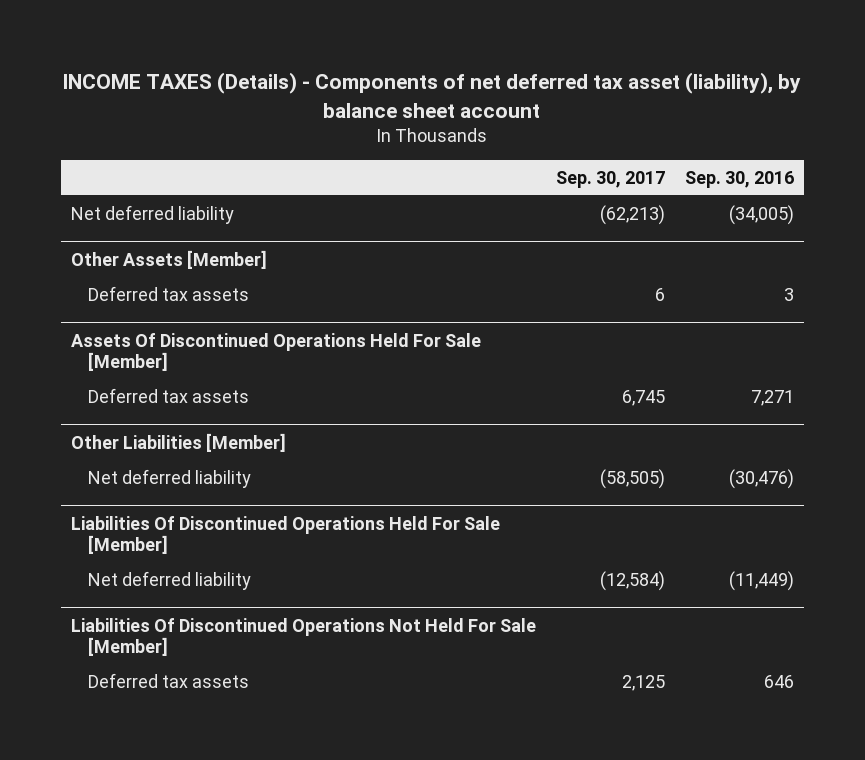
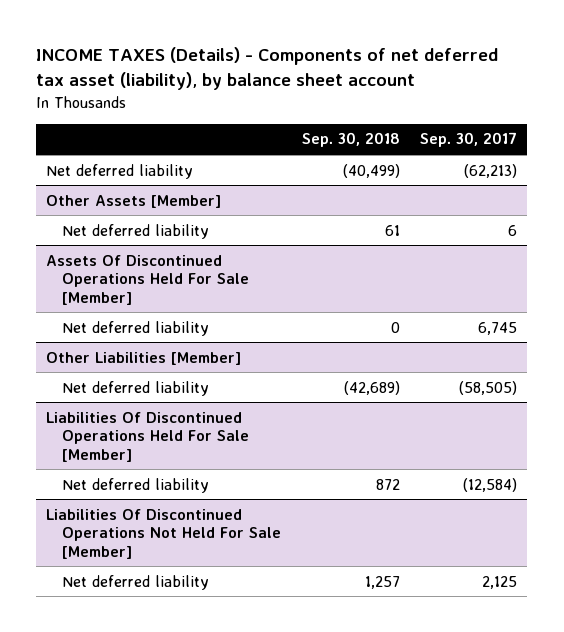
[684,170,794,188] Sep. 30, 2016 -> none
none -> [301,132,400,148] Sep. 30, 2018
[87,285,249,301] Deferred tax assets -> [62,223,210,239] Net deferred liability
[87,387,249,403] Deferred tax assets -> [62,320,210,336] Net deferred liability
[87,672,249,688] Deferred tax assets -> [62,574,210,590] Net deferred liability

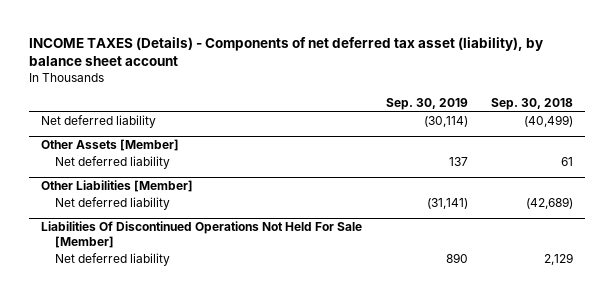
[420,132,518,148] Sep. 30, 2017 -> none
none -> [385,98,468,111] Sep. 30, 2019
[46,254,250,305] Assets Of Discontinued Operations Held For Sale [Member] -> none
[62,320,210,336] Net deferred liability -> none
[46,411,250,462] Liabilities Of Discontinued Operations Held For Sale [Member] -> none
[62,477,210,493] Net deferred liability -> none
[364,575,400,589] 1,257 -> [544,252,574,265] 2,129

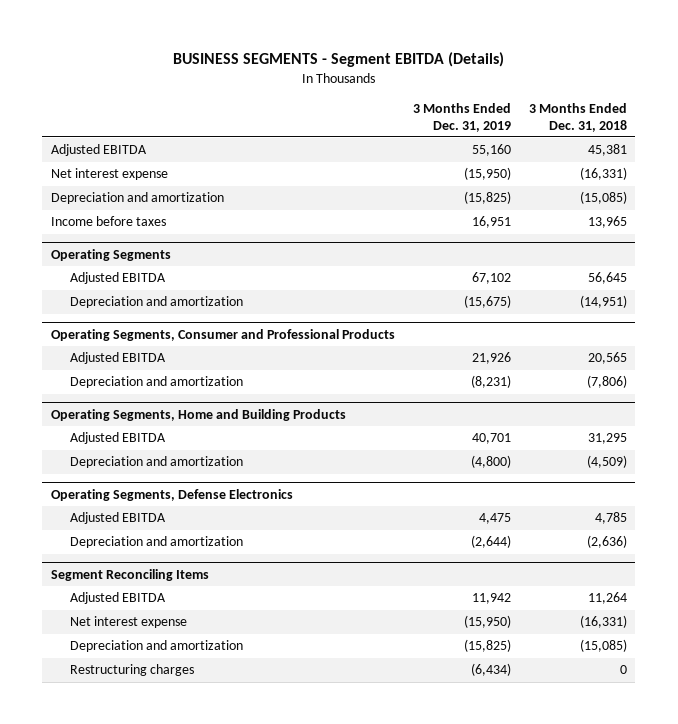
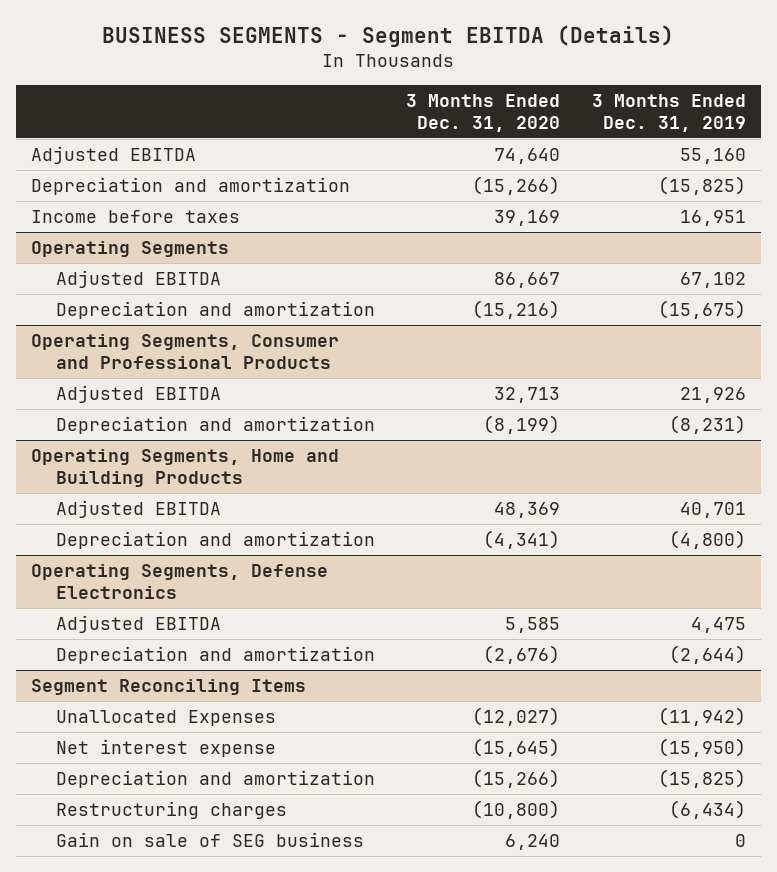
[528,103,627,132] 3 Months Ended Dec. 31, 2018 -> none
none -> [406,93,561,132] 3 Months Ended Dec. 31, 2020
[51,168,169,181] Net interest expense -> none
[69,592,166,605] Adjusted EBITDA -> none
none -> [56,710,277,727] Unallocated Expenses
none -> [56,832,365,848] Gain on sale of SEG business

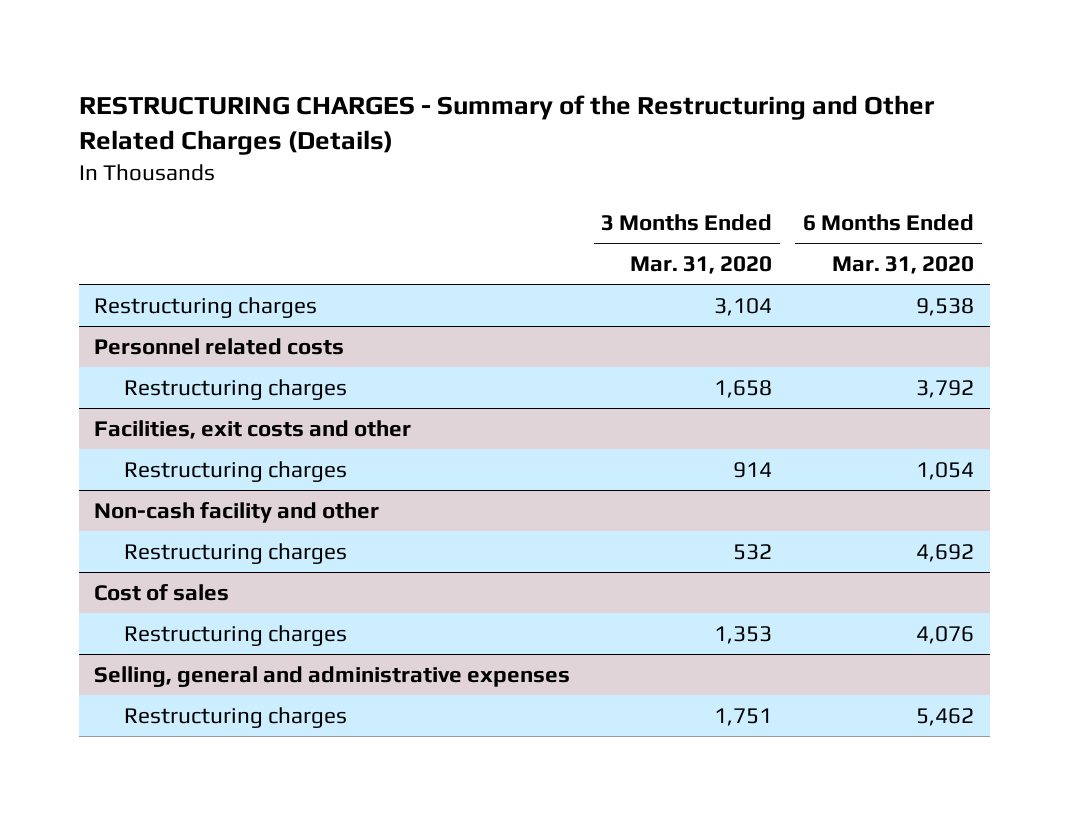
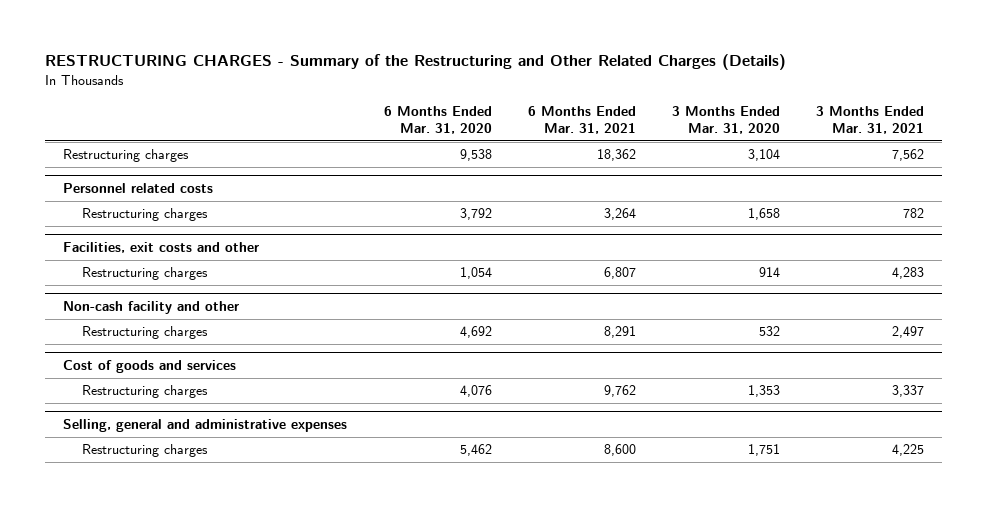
none -> [527,106,636,135] 6 Months Ended Mar. 31, 2021
none -> [816,106,925,135] 3 Months Ended Mar. 31, 2021
[94,583,230,601] Cost of sales -> [63,359,237,373] Cost of goods and services

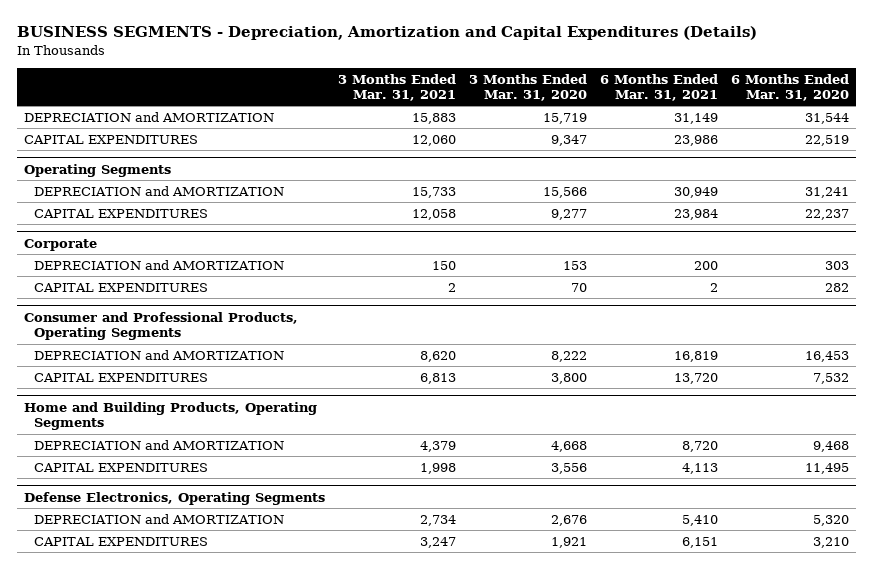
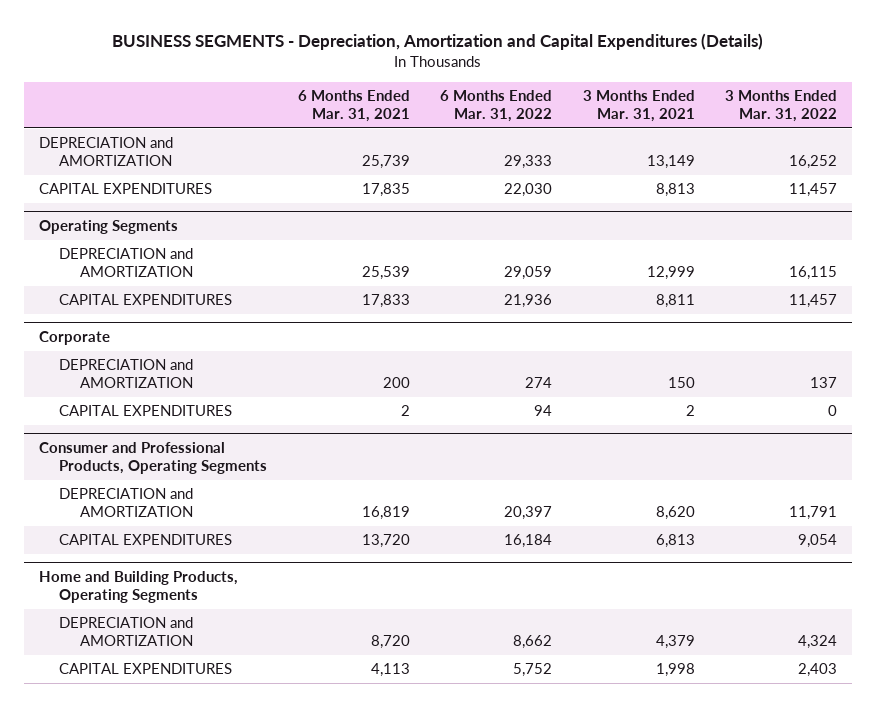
[468,73,587,102] 3 Months Ended Mar. 31, 2020 -> none
[731,73,850,102] 6 Months Ended Mar. 31, 2020 -> none
none -> [440,90,553,123] 6 Months Ended Mar. 31, 2022
none -> [724,90,837,123] 3 Months Ended Mar. 31, 2022
[411,112,456,124] 15,883 -> [646,155,695,170] 13,149
[674,112,719,124] 31,149 -> [361,155,410,170] 25,739
[411,134,456,146] 12,060 -> [655,183,695,198] 8,813
[674,134,719,146] 23,986 -> [361,183,410,198] 17,835
[411,186,456,198] 15,733 -> [646,266,695,281] 12,999
[674,186,719,198] 30,949 -> [361,266,410,281] 25,539
[411,208,456,220] 12,058 -> [655,294,695,309] 8,811
[674,208,719,220] 23,984 -> [361,294,410,309] 17,833
[23,491,325,505] Defense Electronics, Operating Segments -> none
[33,513,284,524] DEPRECIATION and AMORTIZATION -> none
[33,536,208,546] CAPITAL EXPENDITURES -> none

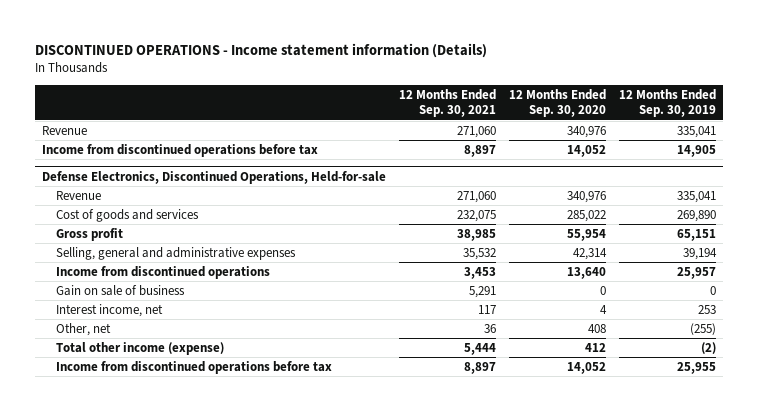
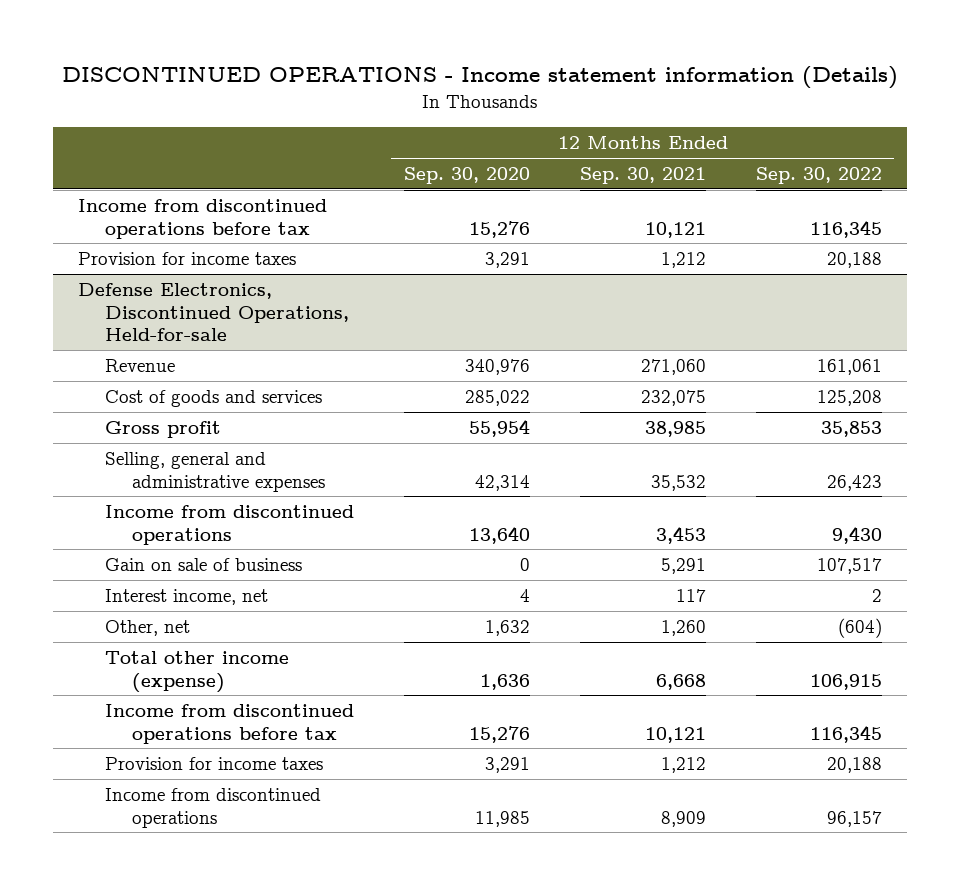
[619,88,717,118] 12 Months Ended Sep. 30, 2019 -> none
none -> [755,166,882,184] Sep. 30, 2022
[41,125,87,135] Revenue -> none
[463,144,496,157] 8,897 -> [644,221,706,238] 10,121
[567,144,607,157] 14,052 -> [468,220,530,238] 15,276
none -> [77,251,296,265] Provision for income taxes
[483,323,496,333] 36 -> [660,619,706,636] 1,260
[588,323,607,333] 408 -> [484,619,530,636] 1,632
[463,342,496,355] 5,444 -> [655,673,706,690] 6,668
[585,342,607,352] 412 -> [479,673,530,690] 1,636
[463,361,496,374] 8,897 -> [644,726,706,743] 10,121
[567,361,607,374] 14,052 -> [468,725,530,743] 15,276
none -> [104,756,323,770] Provision for income taxes
none -> [104,787,321,828] Income from discontinued operations

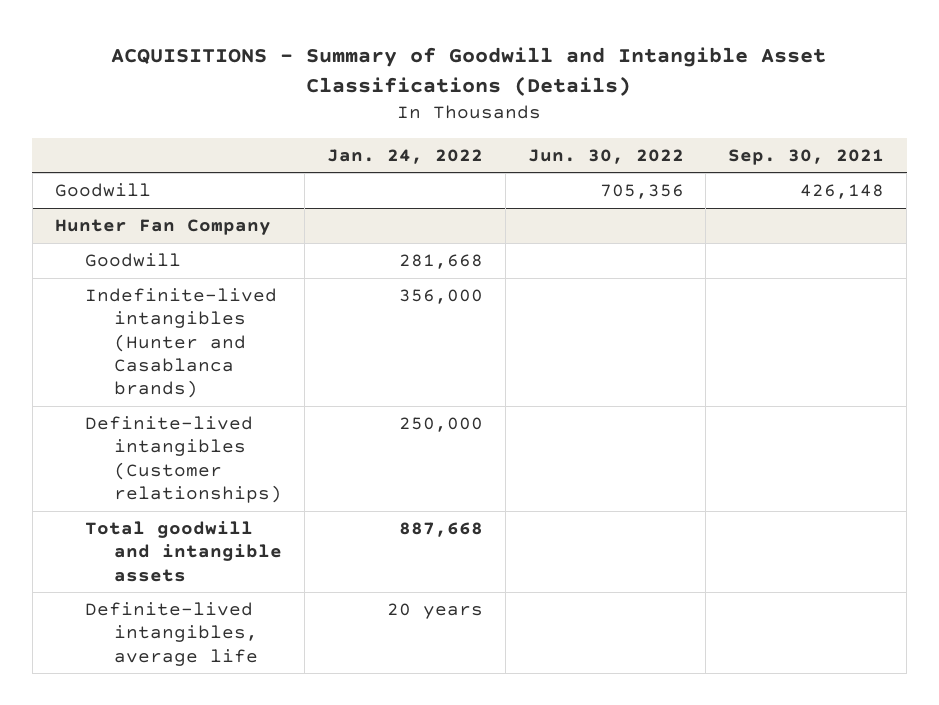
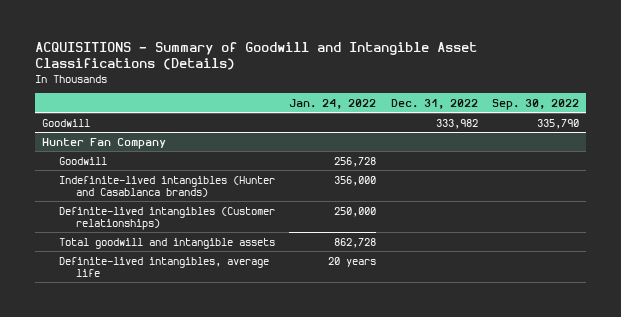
[527,148,684,164] Jun. 30, 2022 -> none
[728,148,885,165] Sep. 30, 2021 -> none
none -> [390,98,478,109] Dec. 31, 2022
none -> [491,98,579,110] Sep. 30, 2022
[398,254,483,270] 281,668 -> [334,156,377,167] 256,728
[398,522,483,538] 887,668 -> [334,237,377,248] 862,728

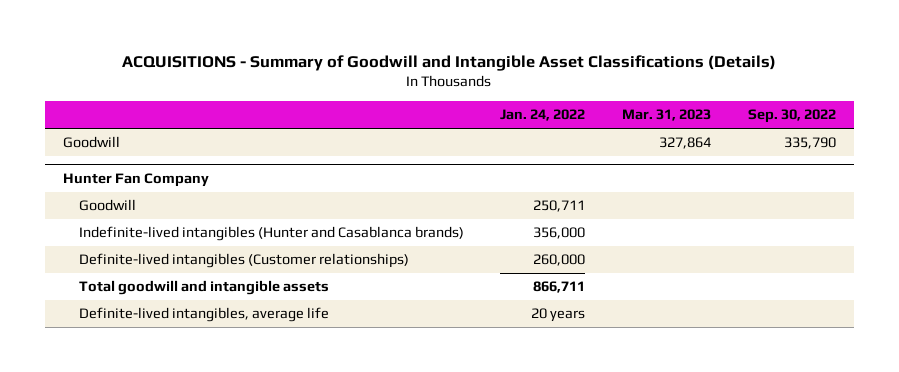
[390,98,478,109] Dec. 31, 2022 -> none
none -> [621,109,711,122] Mar. 31, 2023
[334,156,377,167] 256,728 -> [533,200,586,213] 250,711
[334,206,377,217] 250,000 -> [533,254,586,267] 260,000
[334,237,377,248] 862,728 -> [533,281,586,294] 866,711

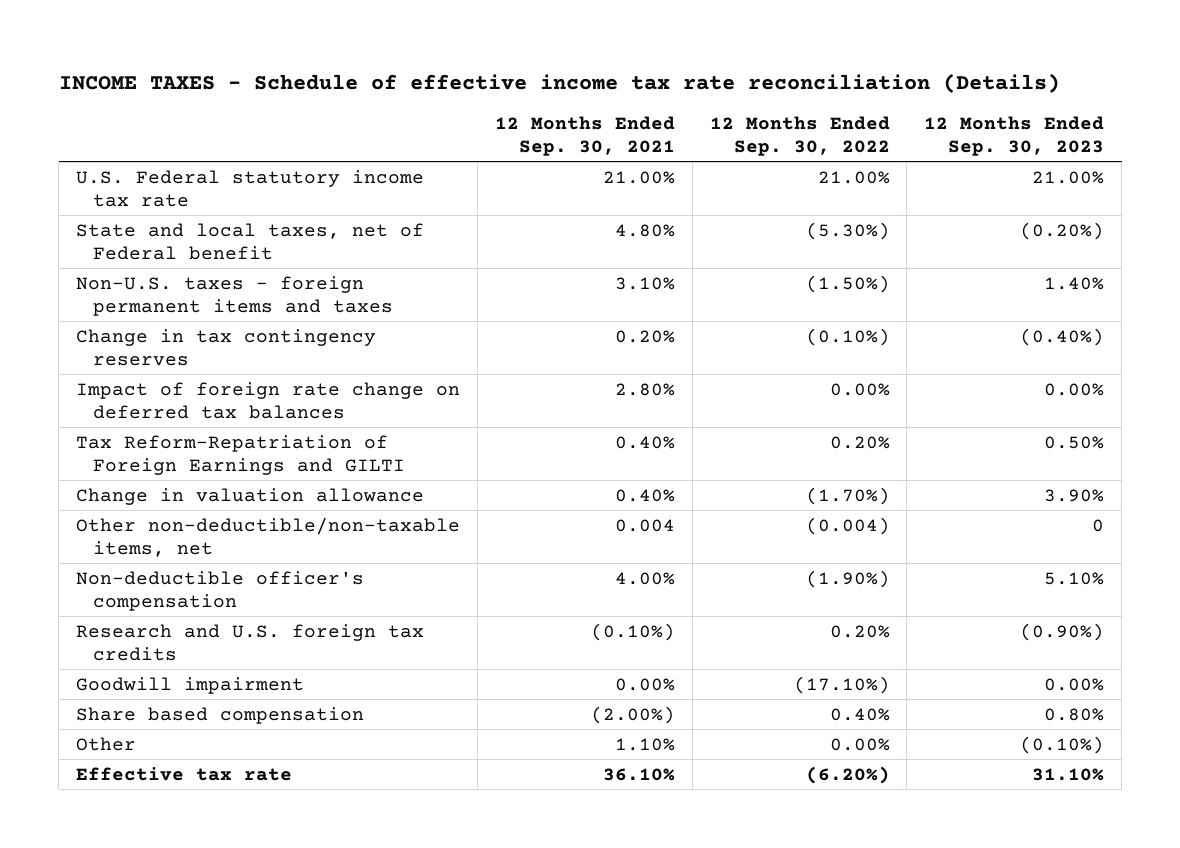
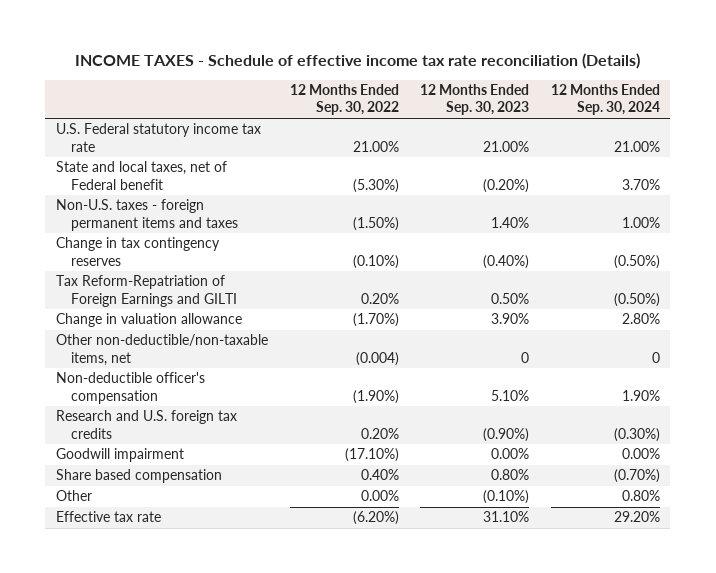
[494,115,675,156] 12 Months Ended Sep. 30, 2021 -> none
none -> [550,83,660,116] 12 Months Ended Sep. 30, 2024
[76,381,461,419] Impact of foreign rate change on deferred tax balances -> none

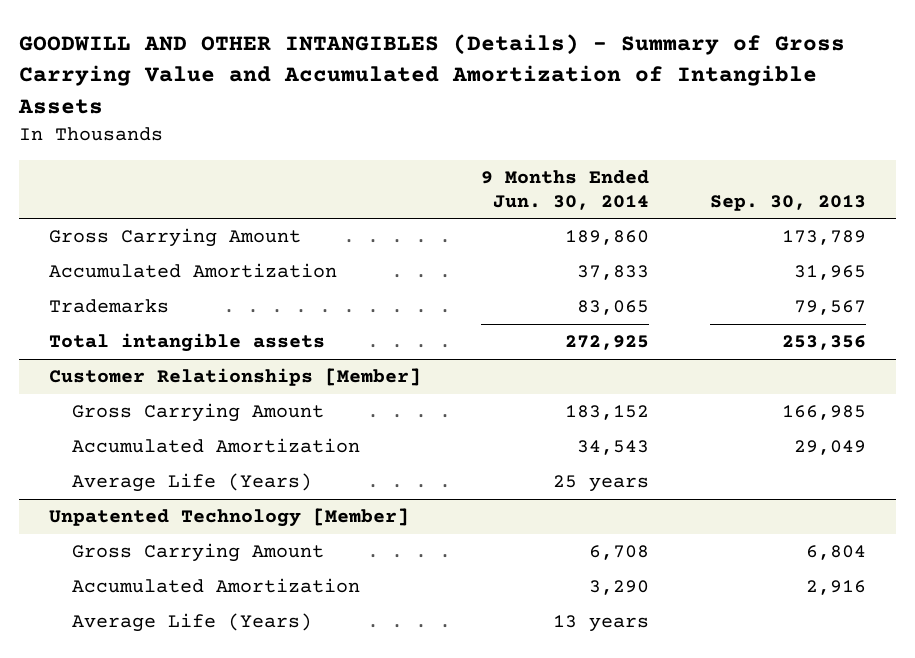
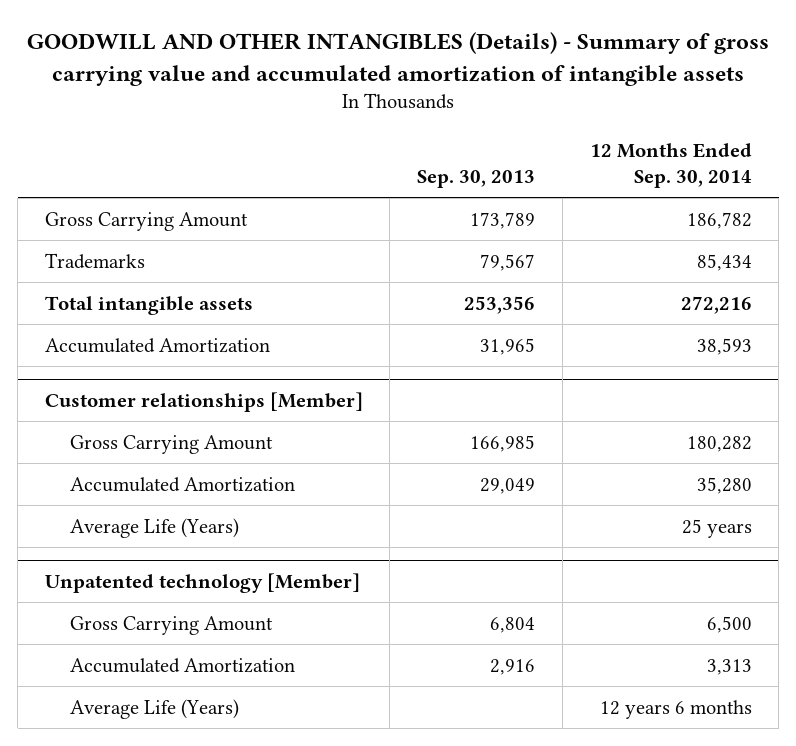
[17,34,845,114] GOODWILL AND OTHER INTANGIBLES (Details) - Summary of Gross Carrying Value and Accumulated Amortization of Intangible Assets -> [27,32,770,86] GOODWILL AND OTHER INTANGIBLES (Details) - Summary of gross carrying value and accumulated amortization of intangible assets
[481,170,650,210] 9 Months Ended Jun. 30, 2014 -> none
none -> [589,142,752,188] 12 Months Ended Sep. 30, 2014
[49,263,338,279] Accumulated Amortization -> [44,337,270,353] Accumulated Amortization
[49,368,422,387] Customer Relationships [Member] -> [44,391,363,412] Customer relationships [Member]
[49,508,410,528] Unpatented Technology [Member] -> [44,572,360,593] Unpatented technology [Member]

